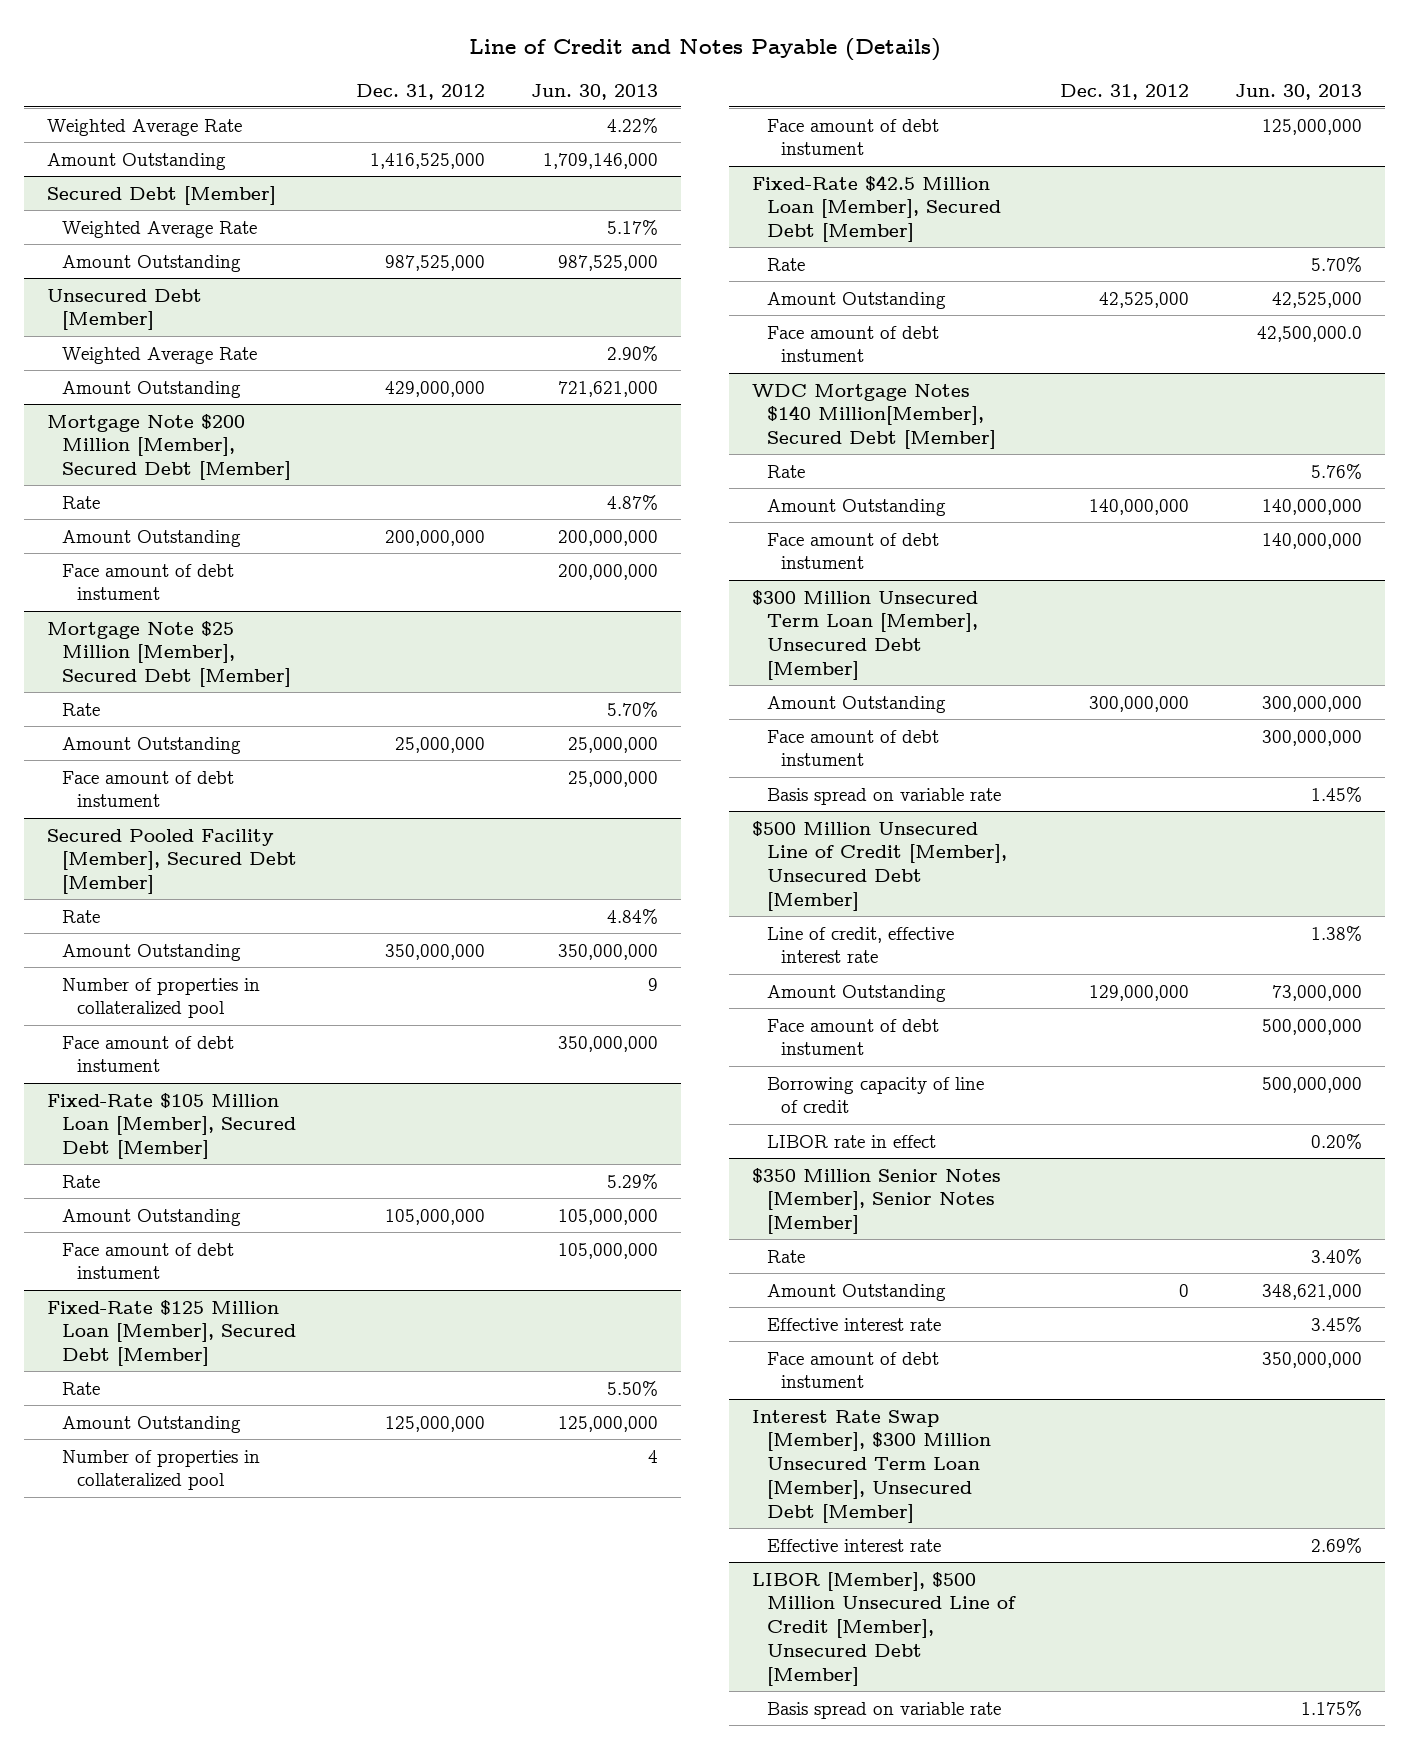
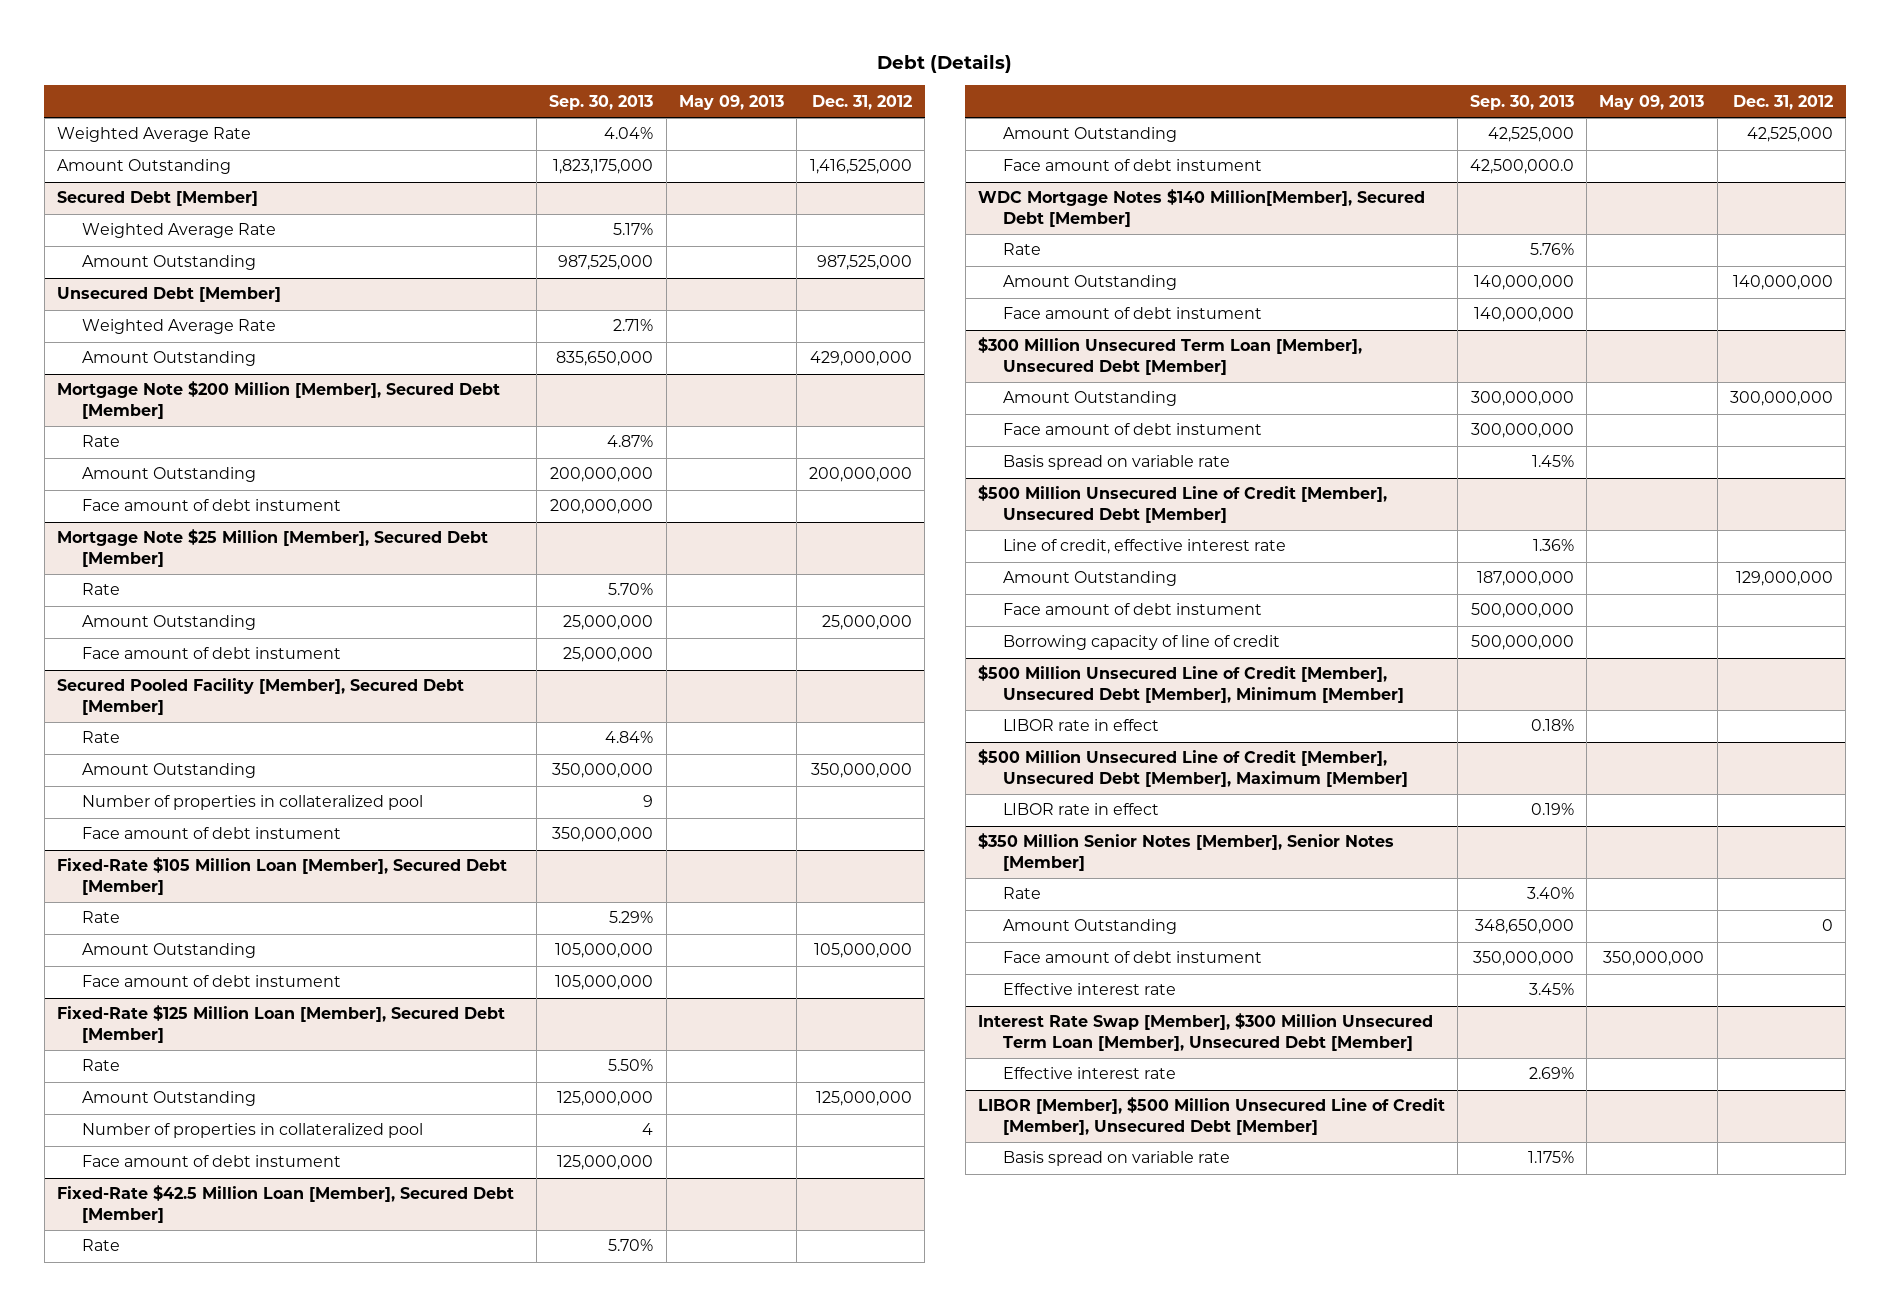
[468,37,941,61] Line of Credit and Notes Payable (Details) -> [876,54,1012,74] Debt (Details)
[530,83,658,100] Jun. 30, 2013 -> none
none -> [549,94,654,110] Sep. 30, 2013
none -> [678,94,784,110] May 09, 2013
[766,1134,936,1148] LIBOR rate in effect -> none
none -> [977,665,1404,704] $500 Million Unsecured Line of Credit [Member], Unsecured Debt [Member], Minimum [Member]
none -> [1002,719,1159,732] LIBOR rate in effect
none -> [977,749,1408,788] $500 Million Unsecured Line of Credit [Member], Unsecured Debt [Member], Maximum [Member]
none -> [1002,803,1159,816] LIBOR rate in effect
[766,1317,941,1331] Effective interest rate -> [1002,983,1176,996] Effective interest rate

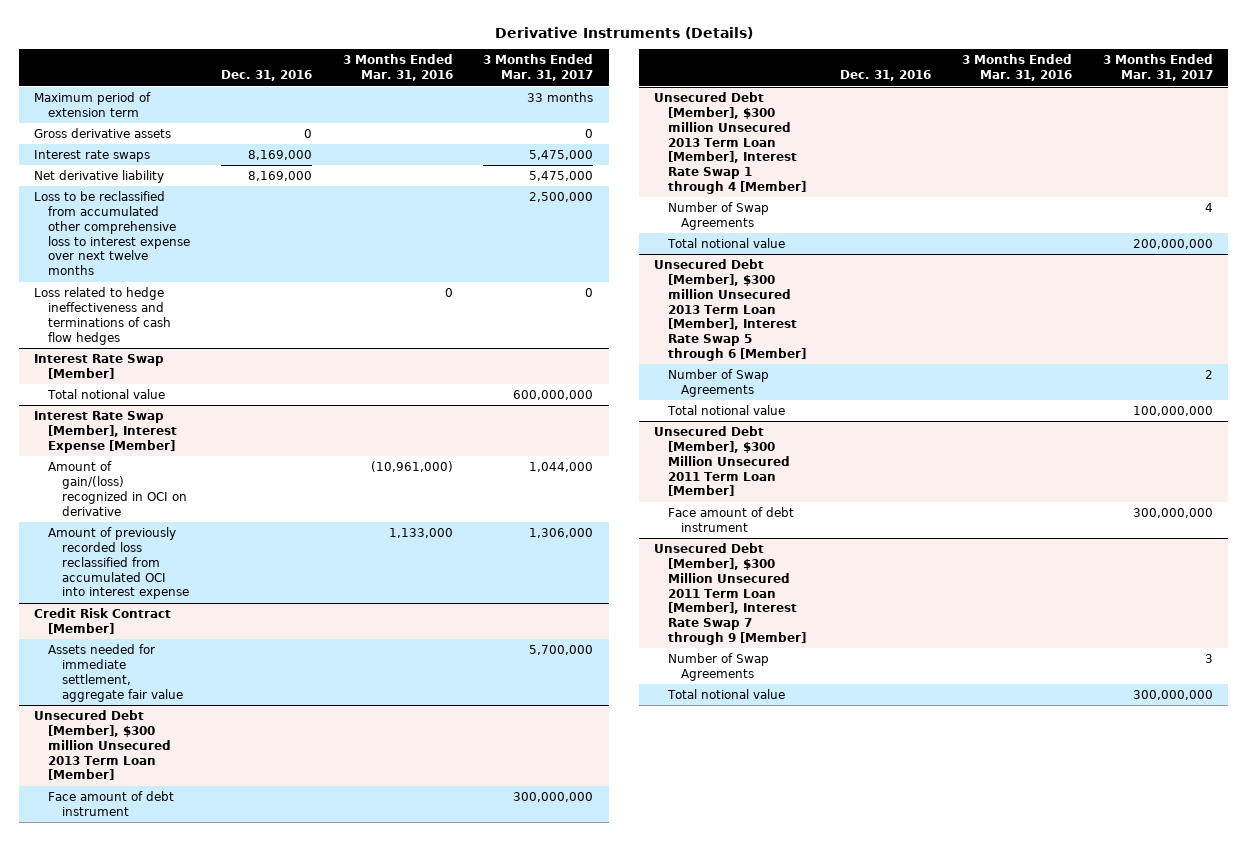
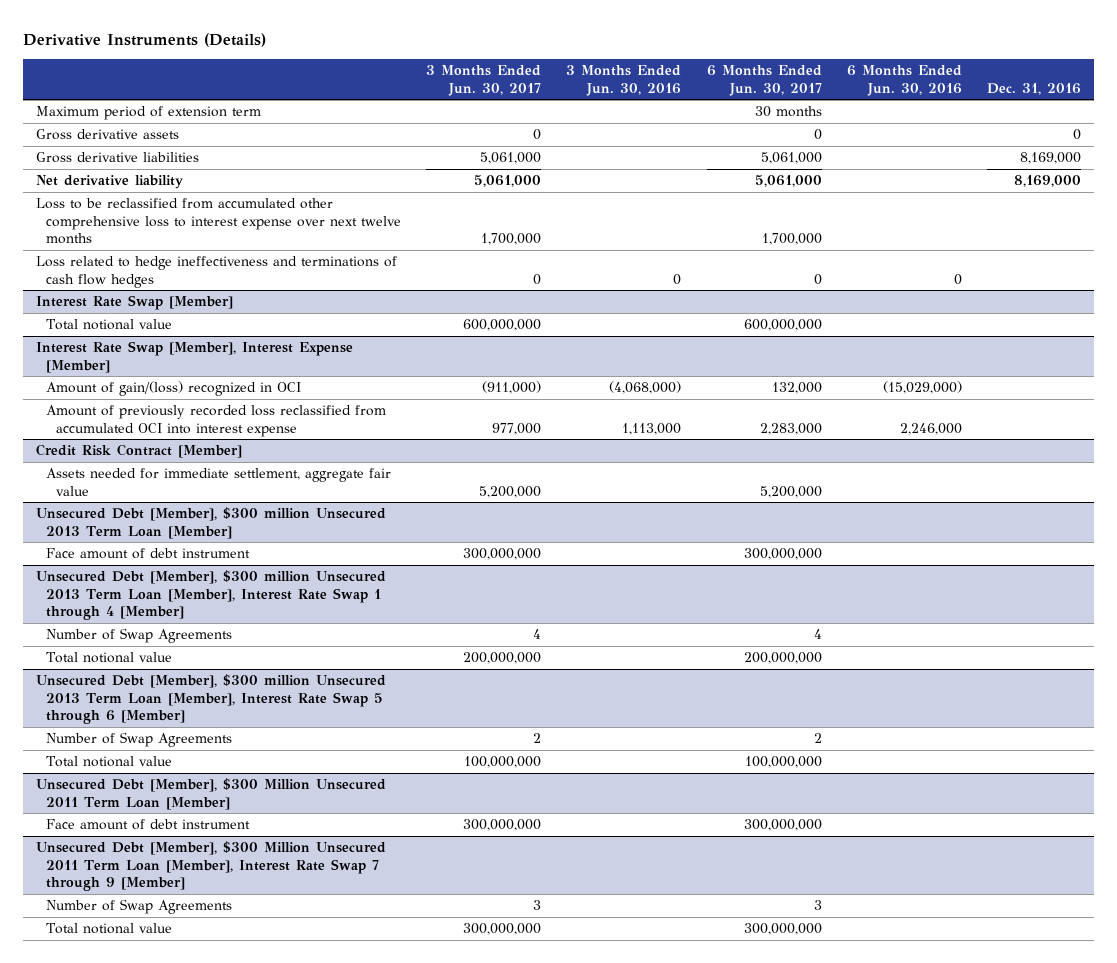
[342,54,453,82] 3 Months Ended Mar. 31, 2016 -> none
[483,54,594,82] 3 Months Ended Mar. 31, 2017 -> none
none -> [426,65,542,96] 3 Months Ended Jun. 30, 2017
none -> [566,65,682,96] 3 Months Ended Jun. 30, 2016
none -> [706,65,822,96] 6 Months Ended Jun. 30, 2017
none -> [846,65,962,96] 6 Months Ended Jun. 30, 2016
[34,149,151,162] Interest rate swaps -> [35,152,199,164] Gross derivative liabilities
[48,460,187,516] Amount of gain/(loss) recognized in OCI on derivative -> [45,381,301,397] Amount of gain/(loss) recognized in OCI

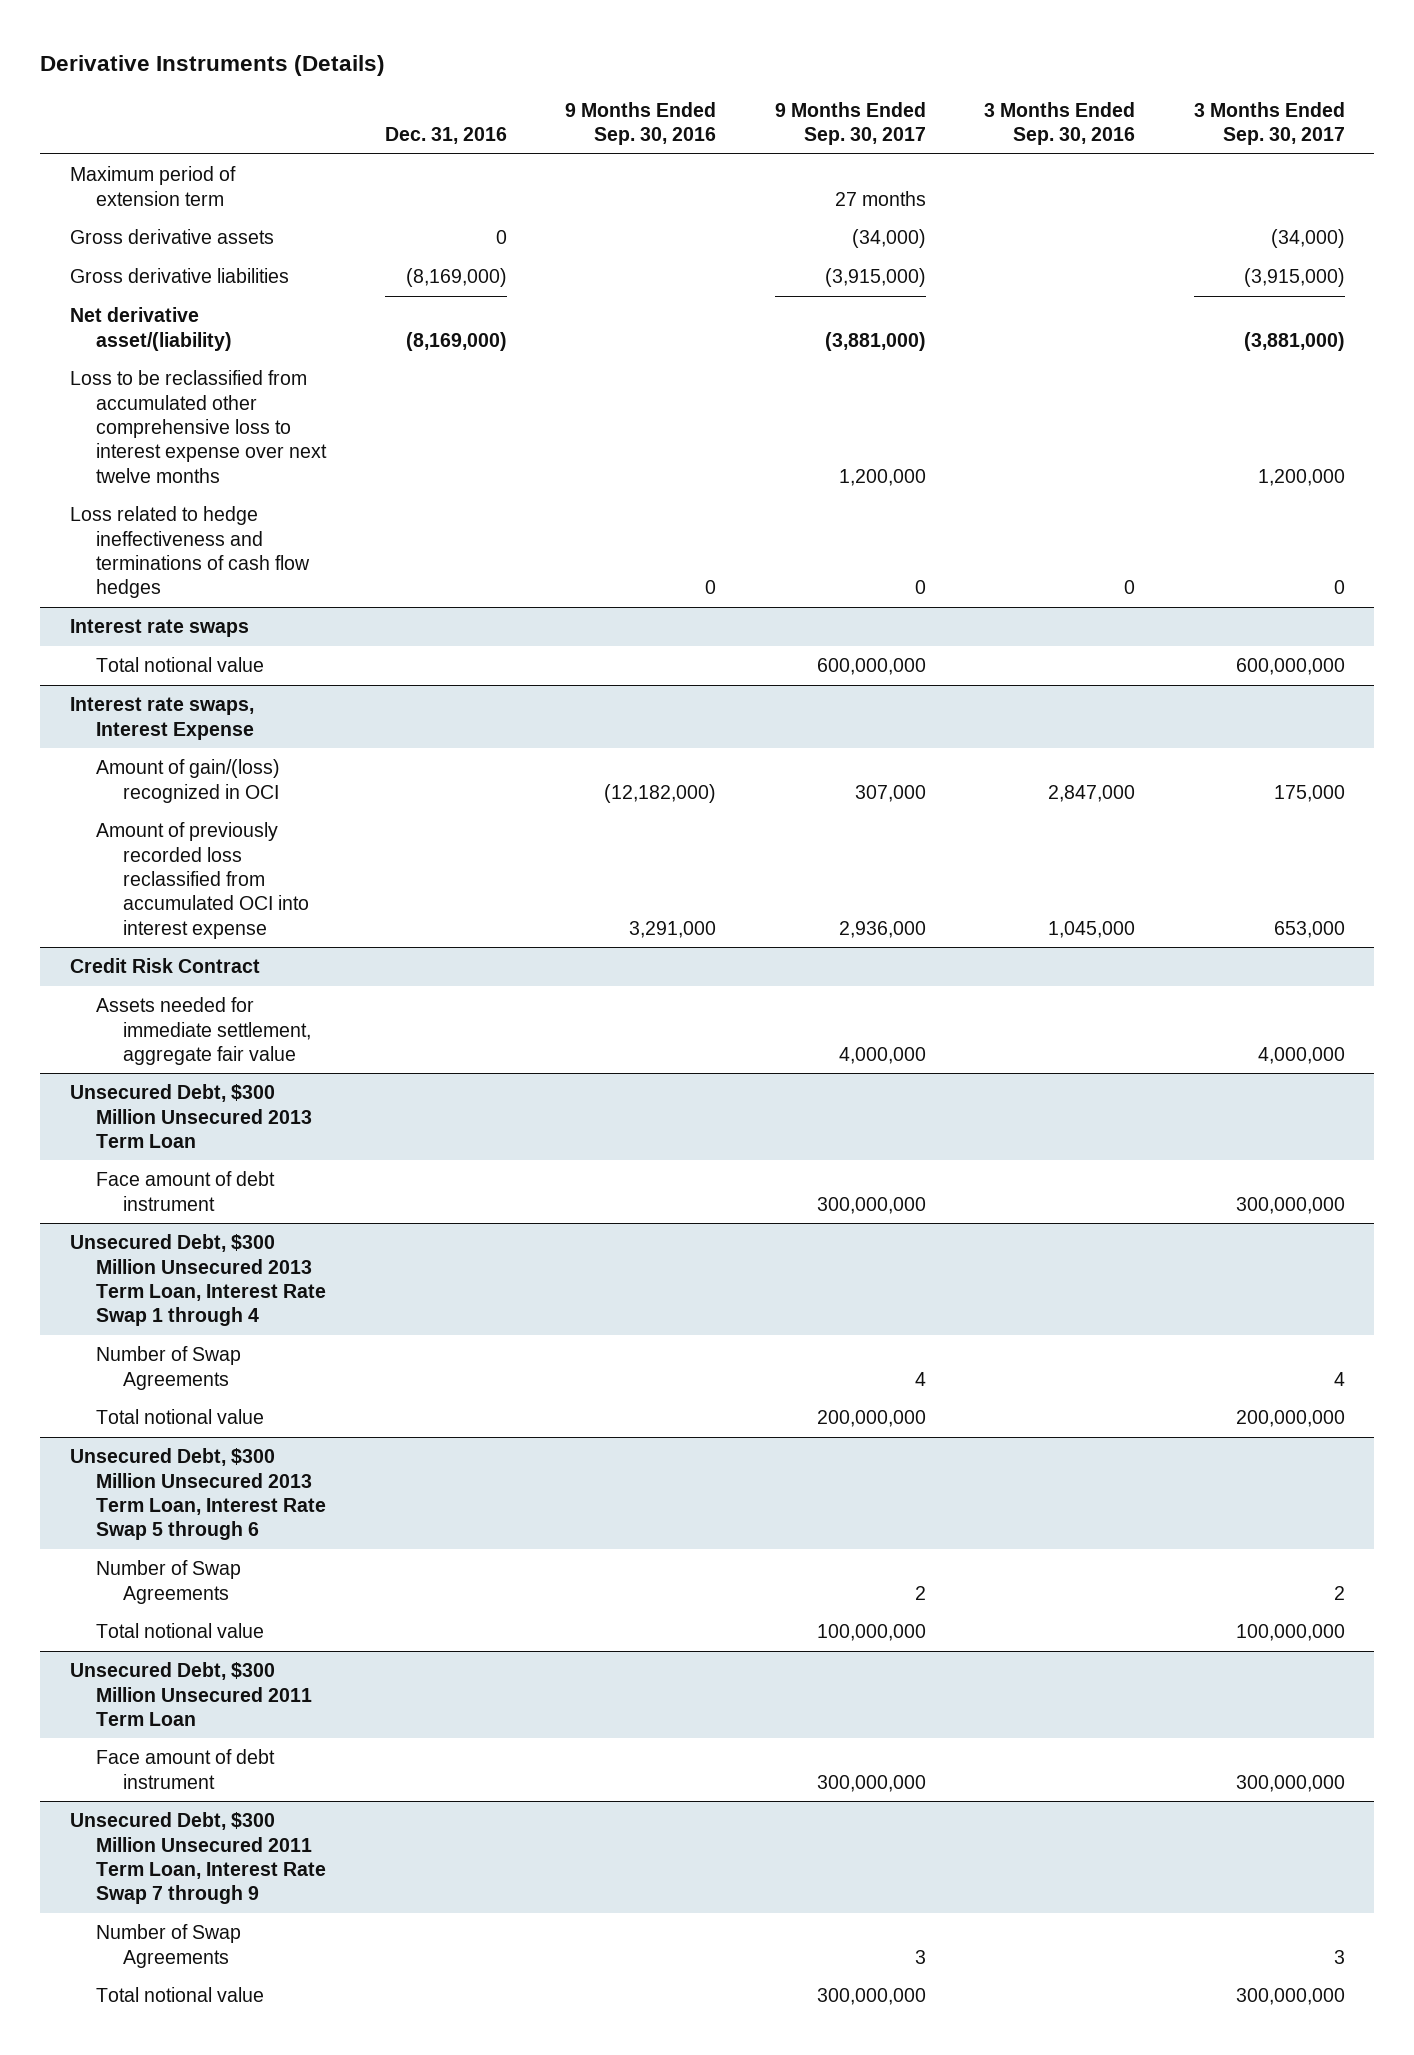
[426,65,542,96] 3 Months Ended Jun. 30, 2017 -> none
[566,65,682,96] 3 Months Ended Jun. 30, 2016 -> none
[706,65,822,96] 6 Months Ended Jun. 30, 2017 -> none
[846,65,962,96] 6 Months Ended Jun. 30, 2016 -> none
none -> [565,101,717,146] 9 Months Ended Sep. 30, 2016
none -> [774,101,926,146] 9 Months Ended Sep. 30, 2017
none -> [984,101,1136,146] 3 Months Ended Sep. 30, 2016
none -> [1193,101,1345,146] 3 Months Ended Sep. 30, 2017
[1020,152,1082,165] 8,169,000 -> [405,268,507,288] (8,169,000)
[35,175,183,190] Net derivative liability -> [69,307,233,351] Net derivative asset/(liability)
[1014,175,1082,188] 8,169,000 -> [405,331,507,351] (8,169,000)
[35,295,233,311] Interest Rate Swap [Member] -> [69,619,249,638] Interest rate swaps
[35,341,353,373] Interest Rate Swap [Member], Interest Expense [Member] -> [69,697,255,740] Interest rate swaps, Interest Expense
[35,444,242,459] Credit Risk Contract [Member] -> [69,958,260,974] Credit Risk Contract
[35,507,386,539] Unsecured Debt [Member], $300 million Unsecured 2013 Term Loan [Member] -> [69,1084,313,1148] Unsecured Debt, $300 Million Unsecured 2013 Term Loan
[35,570,386,621] Unsecured Debt [Member], $300 million Unsecured 2013 Term Loan [Member], Interest Rate Swap 1 through 4 [Member] -> [69,1234,327,1327] Unsecured Debt, $300 Million Unsecured 2013 Term Loan, Interest Rate Swap 1 through 4
[35,674,386,725] Unsecured Debt [Member], $300 million Unsecured 2013 Term Loan [Member], Interest Rate Swap 5 through 6 [Member] -> [69,1448,327,1541] Unsecured Debt, $300 Million Unsecured 2013 Term Loan, Interest Rate Swap 5 through 6
[35,778,386,810] Unsecured Debt [Member], $300 Million Unsecured 2011 Term Loan [Member] -> [69,1662,313,1726] Unsecured Debt, $300 Million Unsecured 2011 Term Loan
[35,841,386,892] Unsecured Debt [Member], $300 Million Unsecured 2011 Term Loan [Member], Interest Rate Swap 7 through 9 [Member] -> [69,1812,327,1905] Unsecured Debt, $300 Million Unsecured 2011 Term Loan, Interest Rate Swap 7 through 9

